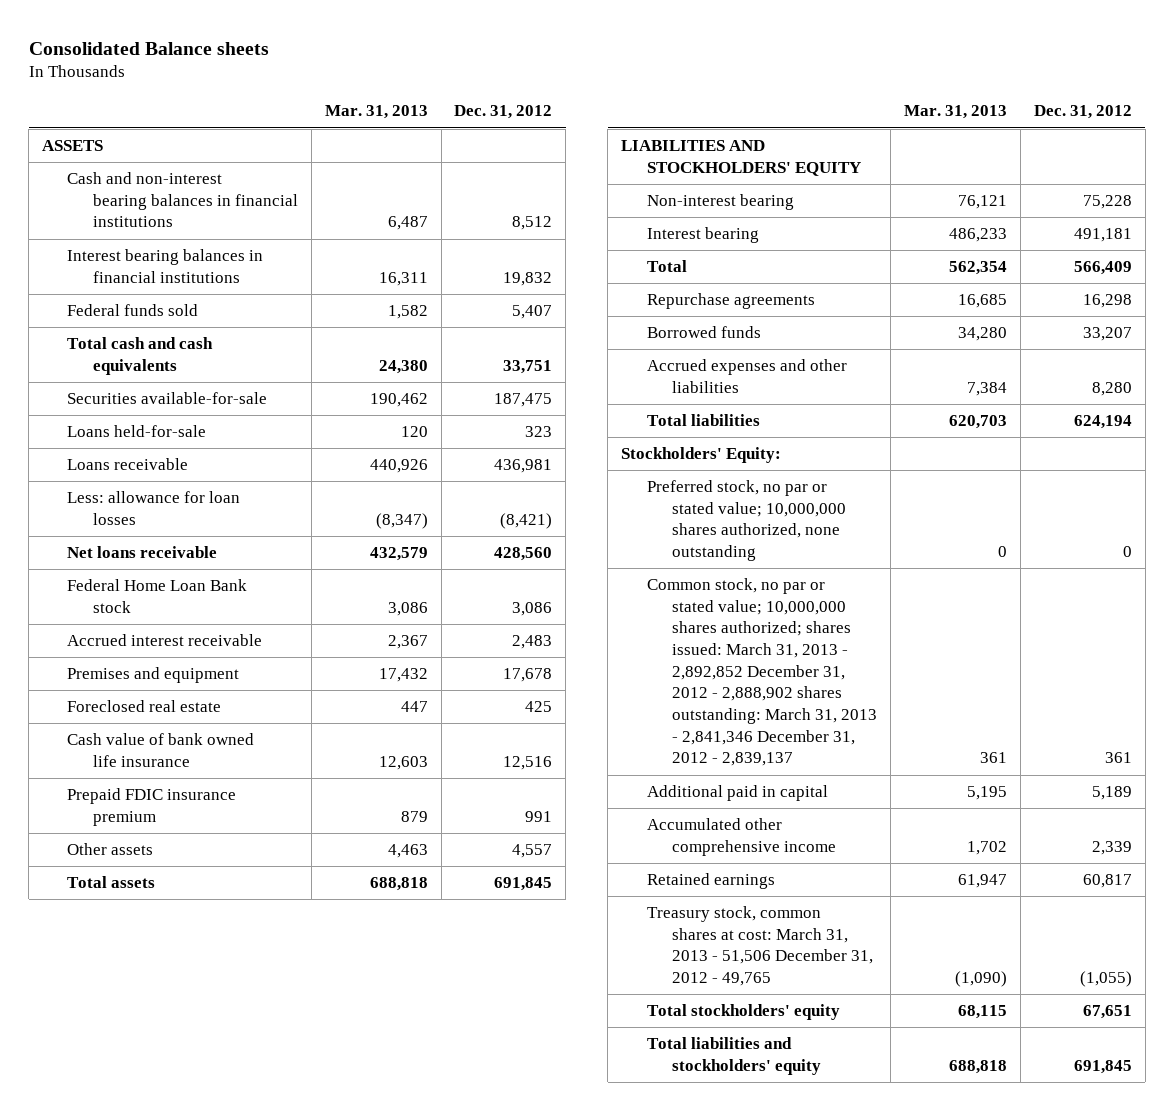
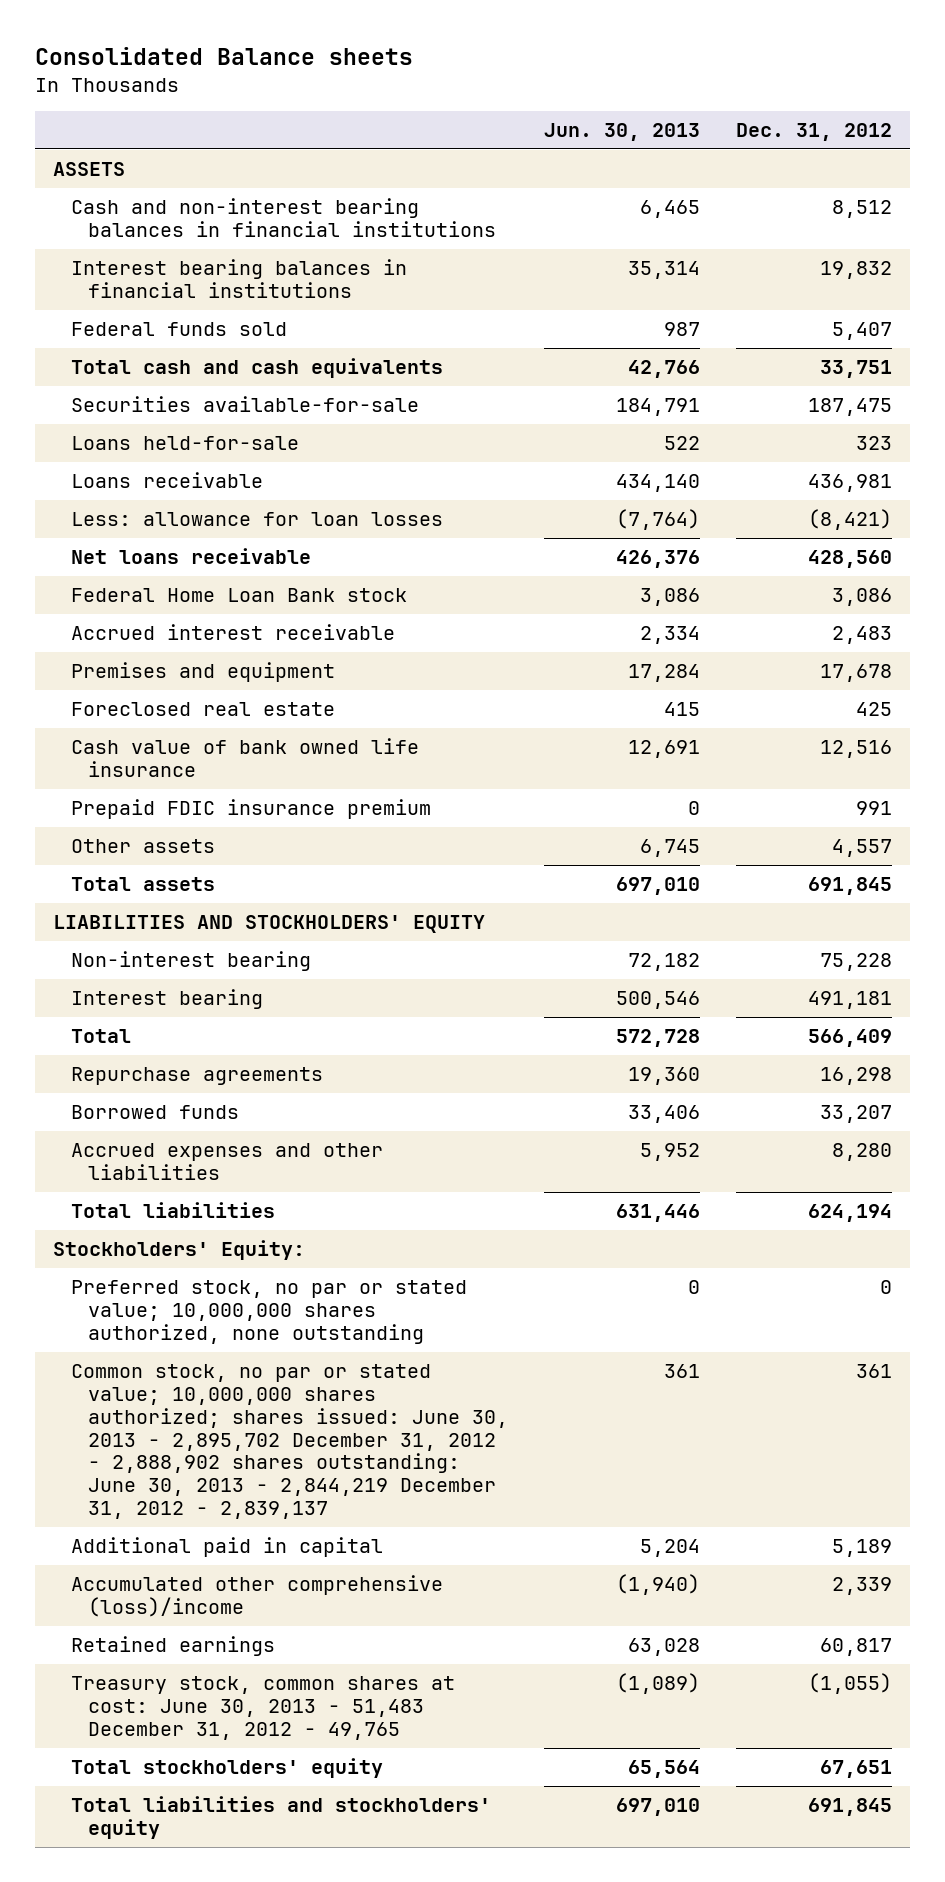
[324,105,428,120] Mar. 31, 2013 -> none
none -> [544,123,701,142] Jun. 30, 2013
[646,578,878,767] Common stock, no par or stated value; 10,000,000 shares authorized; shares issued: March 31, 2013 - 2,892,852 December 31, 2012 - 2,888,902 shares outstanding: March 31, 2013 - 2,841,346 December 31, 2012 - 2,839,137 -> [70,1364,509,1520] Common stock, no par or stated value; 10,000,000 shares authorized; shares issued: June 30, 2013 - 2,895,702 December 31, 2012 - 2,888,902 shares outstanding: June 30, 2013 - 2,844,219 December 31, 2012 - 2,839,137
[646,818,837,856] Accumulated other comprehensive income -> [70,1575,443,1617] Accumulated other comprehensive (loss)/income
[646,906,874,987] Treasury stock, common shares at cost: March 31, 2013 - 51,506 December 31, 2012 - 49,765 -> [70,1676,455,1740] Treasury stock, common shares at cost: June 30, 2013 - 51,483 December 31, 2012 - 49,765

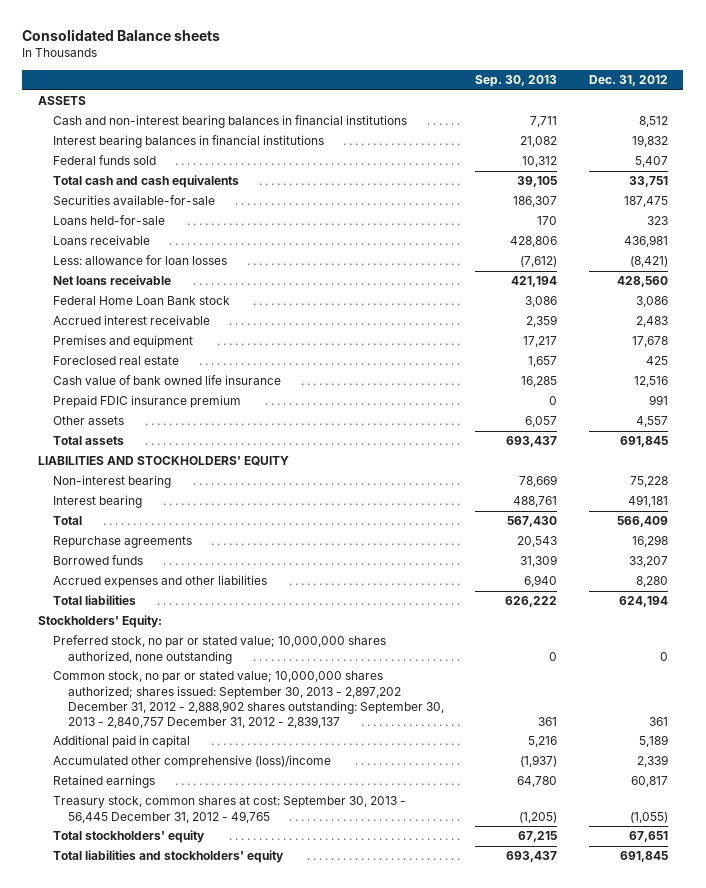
[544,123,701,142] Jun. 30, 2013 -> none
none -> [475,75,558,88] Sep. 30, 2013
[70,1364,509,1520] Common stock, no par or stated value; 10,000,000 shares authorized; shares issued: June 30, 2013 - 2,895,702 December 31, 2012 - 2,888,902 shares outstanding: June 30, 2013 - 2,844,219 December 31, 2012 - 2,839,137 -> [52,671,445,728] Common stock, no par or stated value; 10,000,000 shares authorized; shares issued: September 30, 2013 - 2,897,202 December 31, 2012 - 2,888,902 shares outstanding: September 30, 2013 - 2,840,757 December 31, 2012 - 2,839,137
[70,1676,455,1740] Treasury stock, common shares at cost: June 30, 2013 - 51,483 December 31, 2012 - 49,765 -> [52,796,406,823] Treasury stock, common shares at cost: September 30, 2013 - 56,445 December 31, 2012 - 49,765

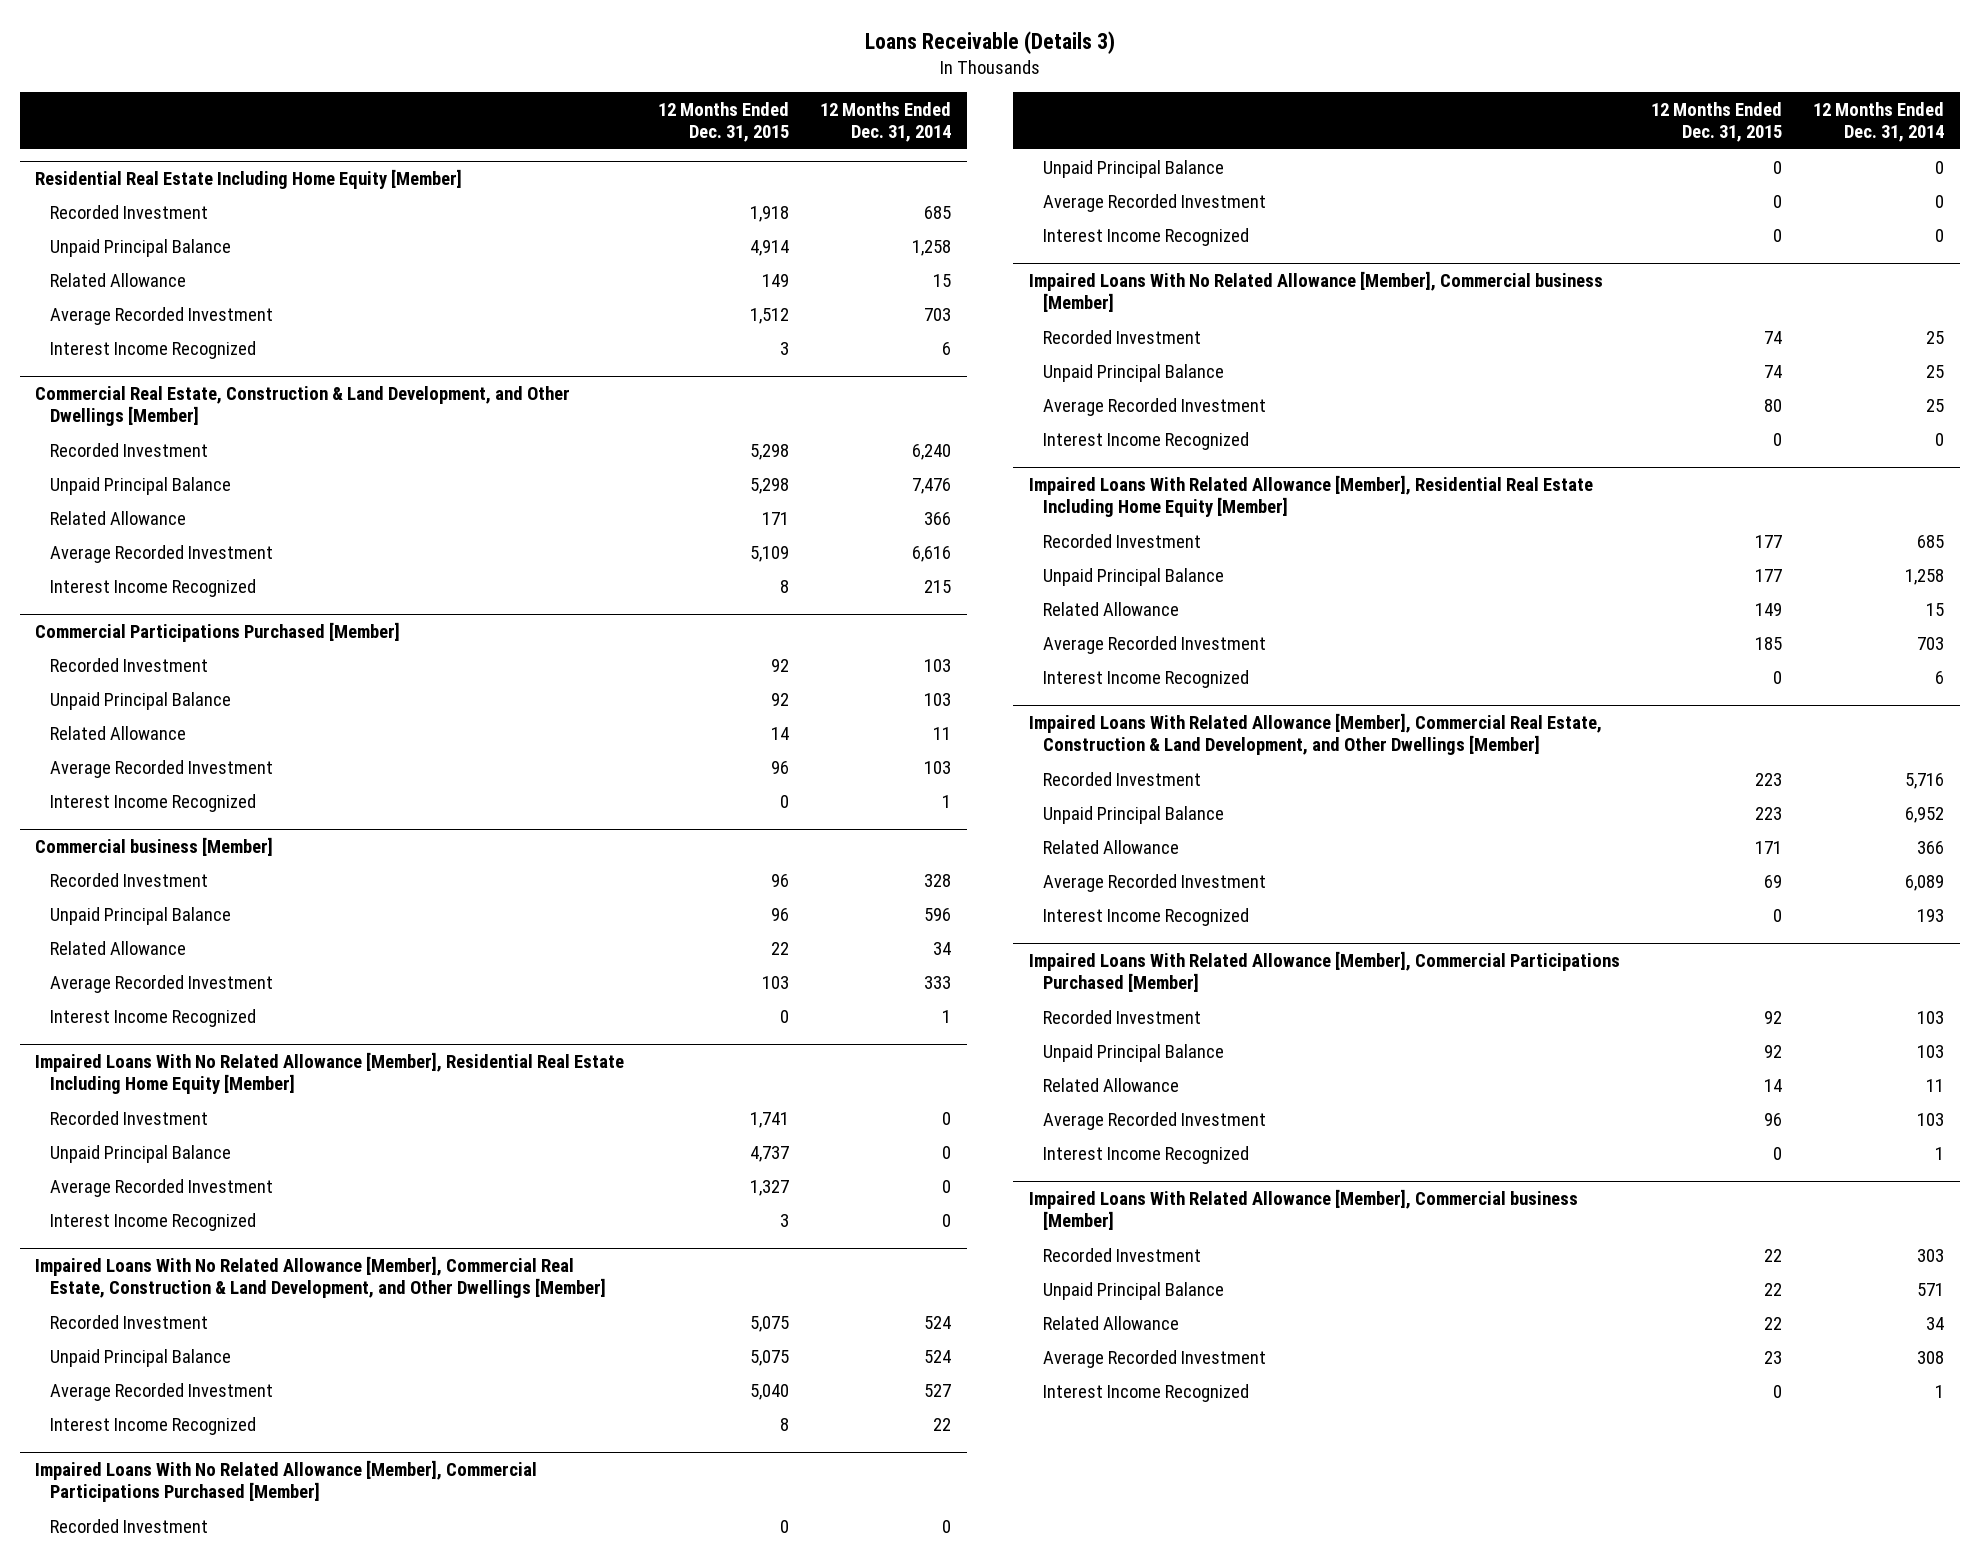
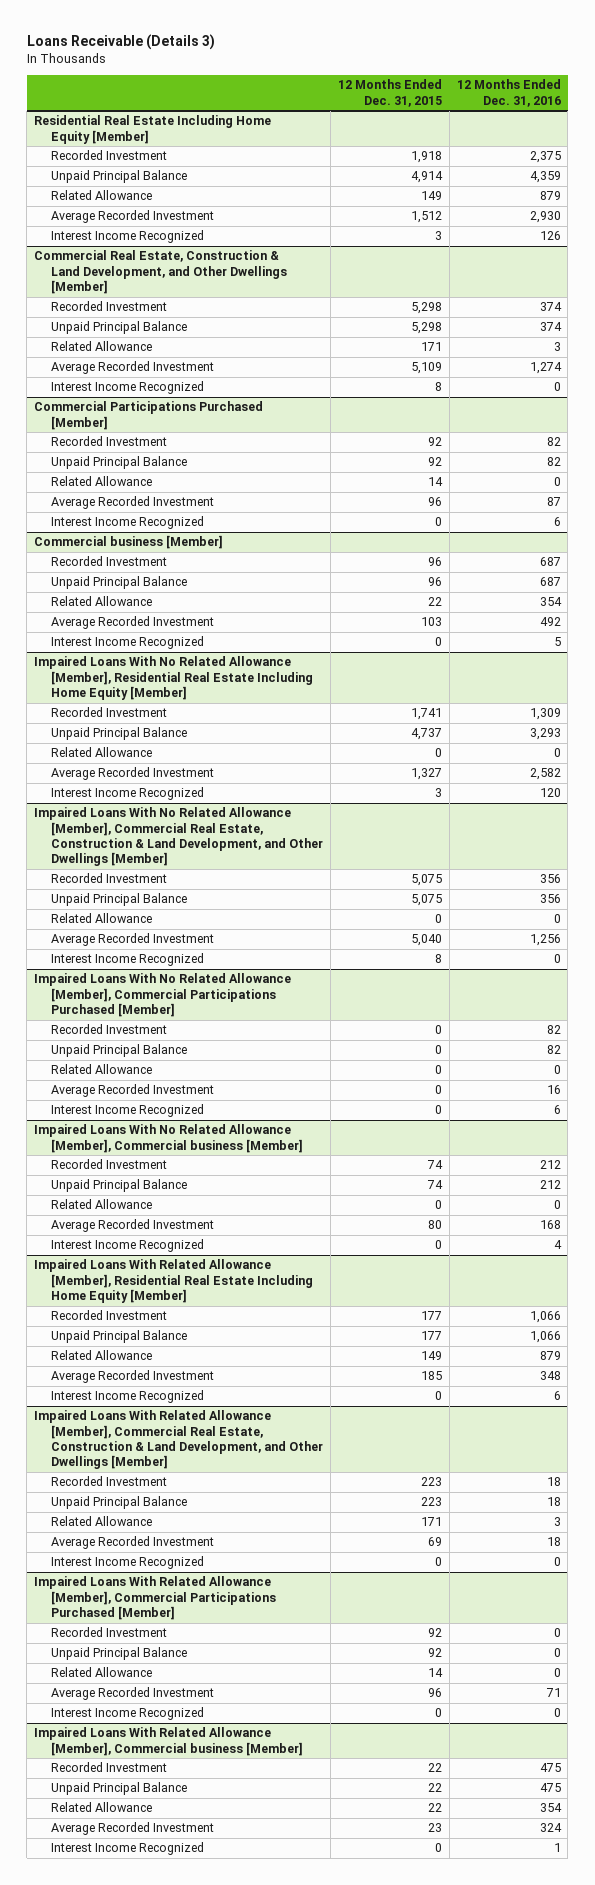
[820,101,952,143] 12 Months Ended Dec. 31, 2014 -> none
none -> [456,79,561,107] 12 Months Ended Dec. 31, 2016
none -> [50,747,152,758] Related Allowance
none -> [50,913,152,924] Related Allowance
none -> [50,1064,152,1075] Related Allowance
none -> [50,1199,152,1210] Related Allowance

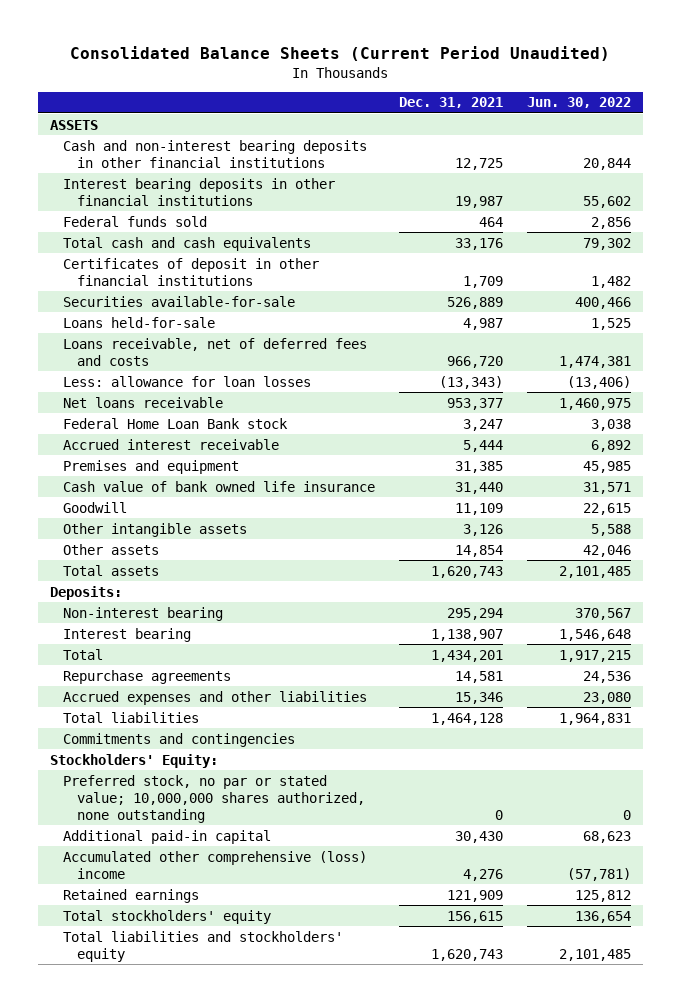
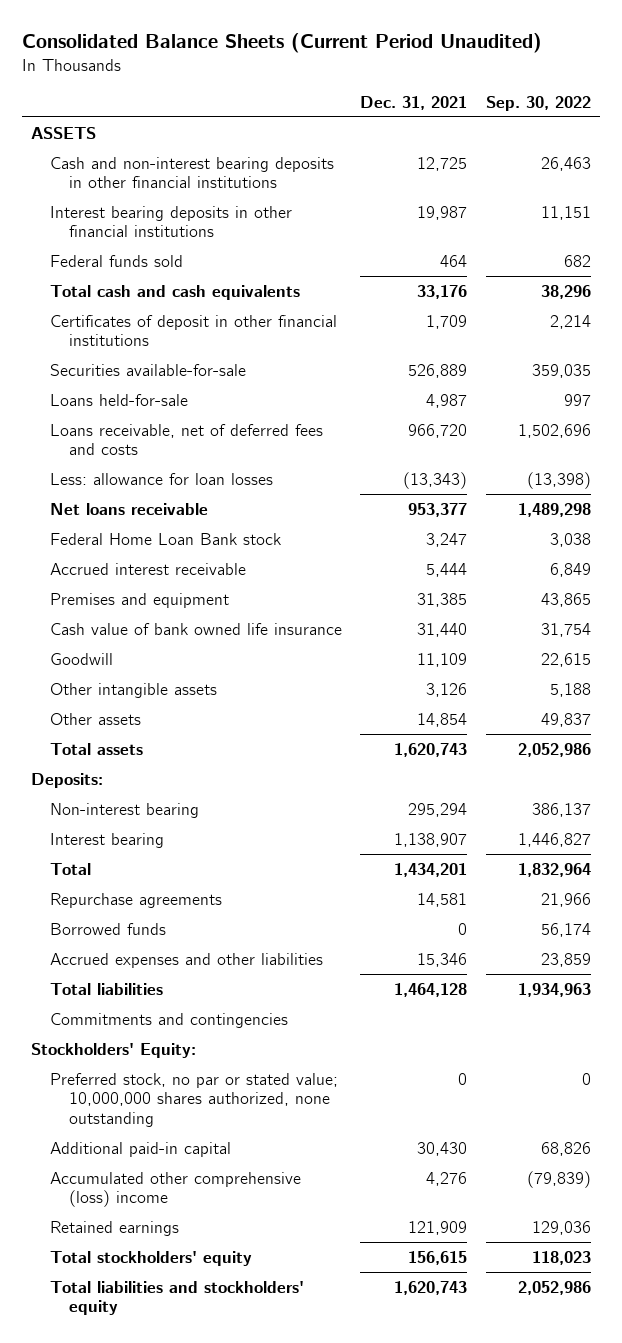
[527,97,632,109] Jun. 30, 2022 -> none
none -> [485,95,591,111] Sep. 30, 2022
none -> [50,922,167,935] Borrowed funds

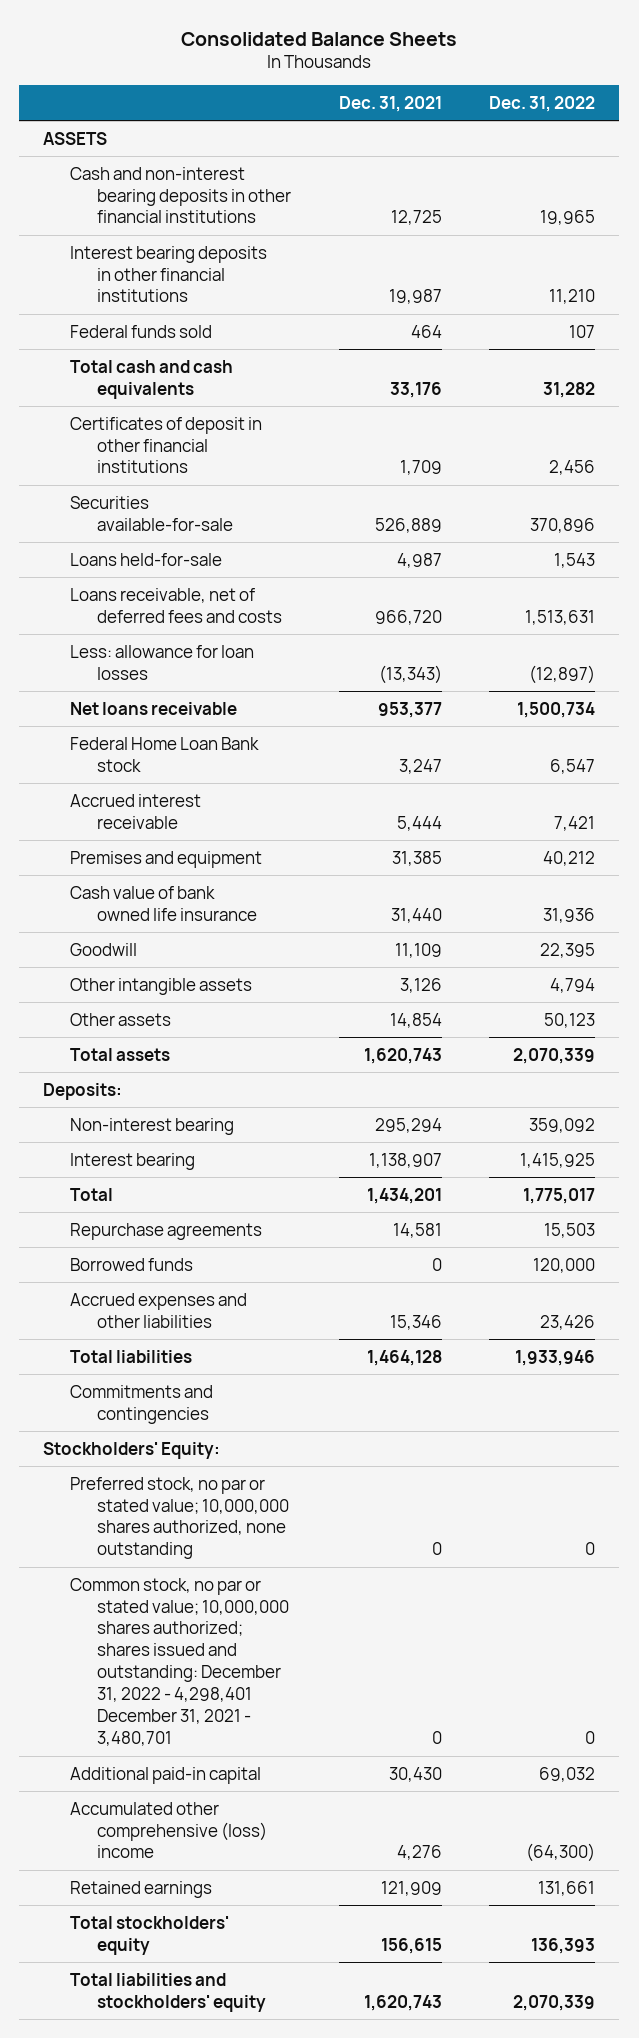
[21,32,542,53] Consolidated Balance Sheets (Current Period Unaudited) -> [181,31,458,46] Consolidated Balance Sheets
[485,95,591,111] Sep. 30, 2022 -> none
none -> [489,95,596,112] Dec. 31, 2022
none -> [70,1577,290,1747] Common stock, no par or stated value; 10,000,000 shares authorized; shares issued and outstanding: December 31, 2022 - 4,298,401 December 31, 2021 - 3,480,701

